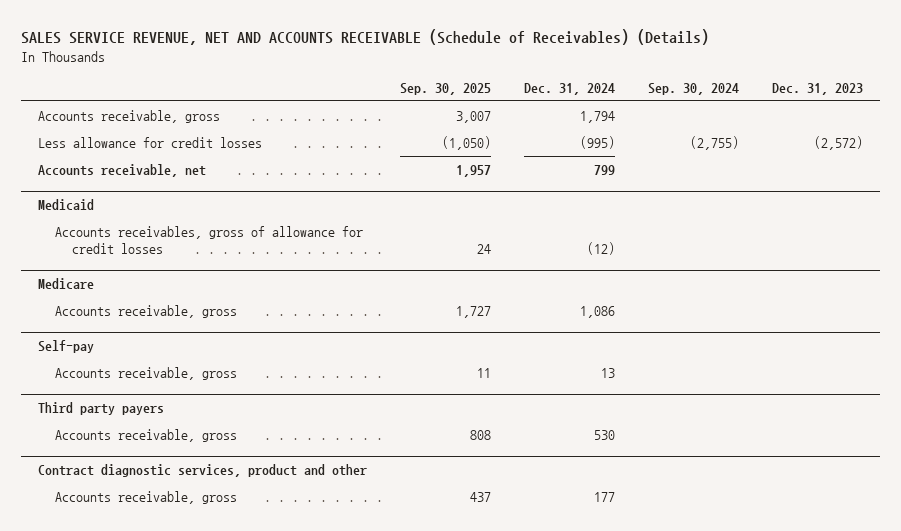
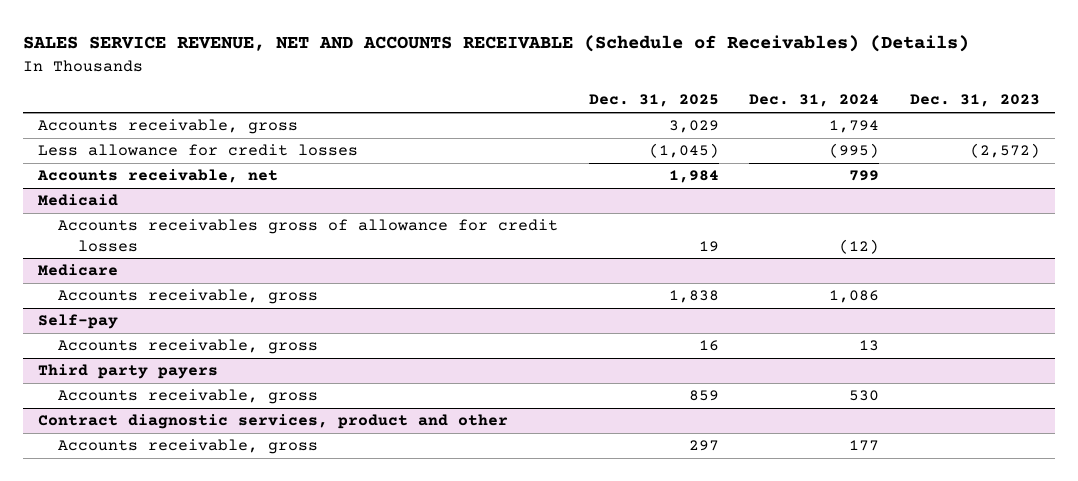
[399,82,491,95] Sep. 30, 2025 -> none
[648,82,740,95] Sep. 30, 2024 -> none
none -> [588,94,719,108] Dec. 31, 2025
[55,225,364,254] Accounts receivables, gross of allowance for credit losses -> [58,219,559,252] Accounts receivables gross of allowance for credit losses

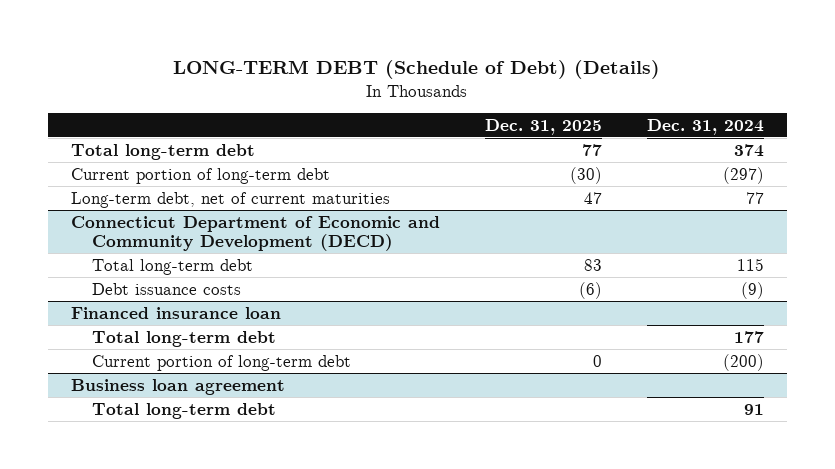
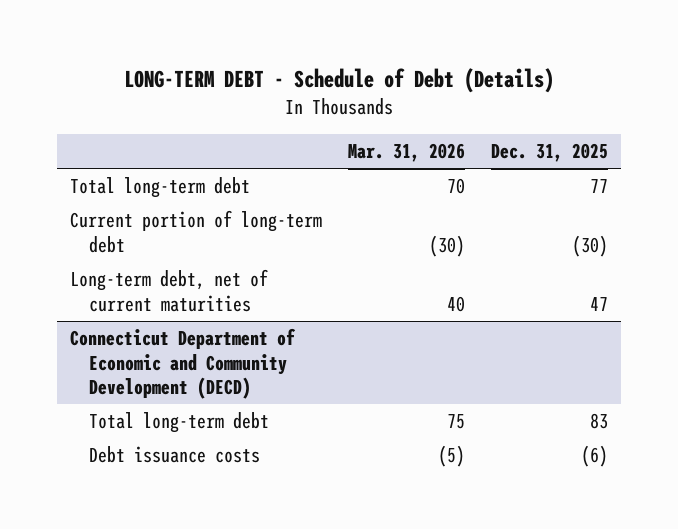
[173,60,661,80] LONG-TERM DEBT (Schedule of Debt) (Details) -> [123,68,554,94] LONG-TERM DEBT - Schedule of Debt (Details)
[647,118,765,135] Dec. 31, 2024 -> none
none -> [347,143,465,163] Mar. 31, 2026
[70,306,281,319] Financed insurance loan -> none
[92,330,277,347] Total long-term debt -> none
[92,354,352,371] Current portion of long-term debt -> none
[70,378,285,395] Business loan agreement -> none
[92,402,277,419] Total long-term debt -> none

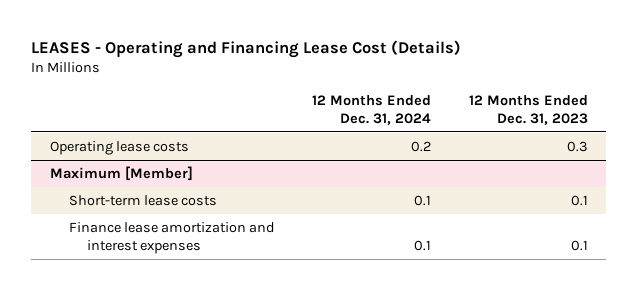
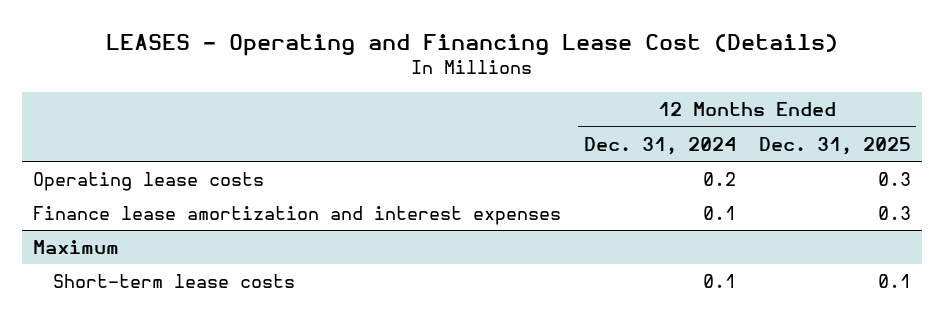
[468,94,588,125] 12 Months Ended Dec. 31, 2023 -> none
none -> [758,136,911,155] Dec. 31, 2025
[49,166,193,182] Maximum [Member] -> none
[68,195,217,207] Short-term lease costs -> none
none -> [33,240,120,255] Maximum
none -> [53,274,296,289] Short-term lease costs

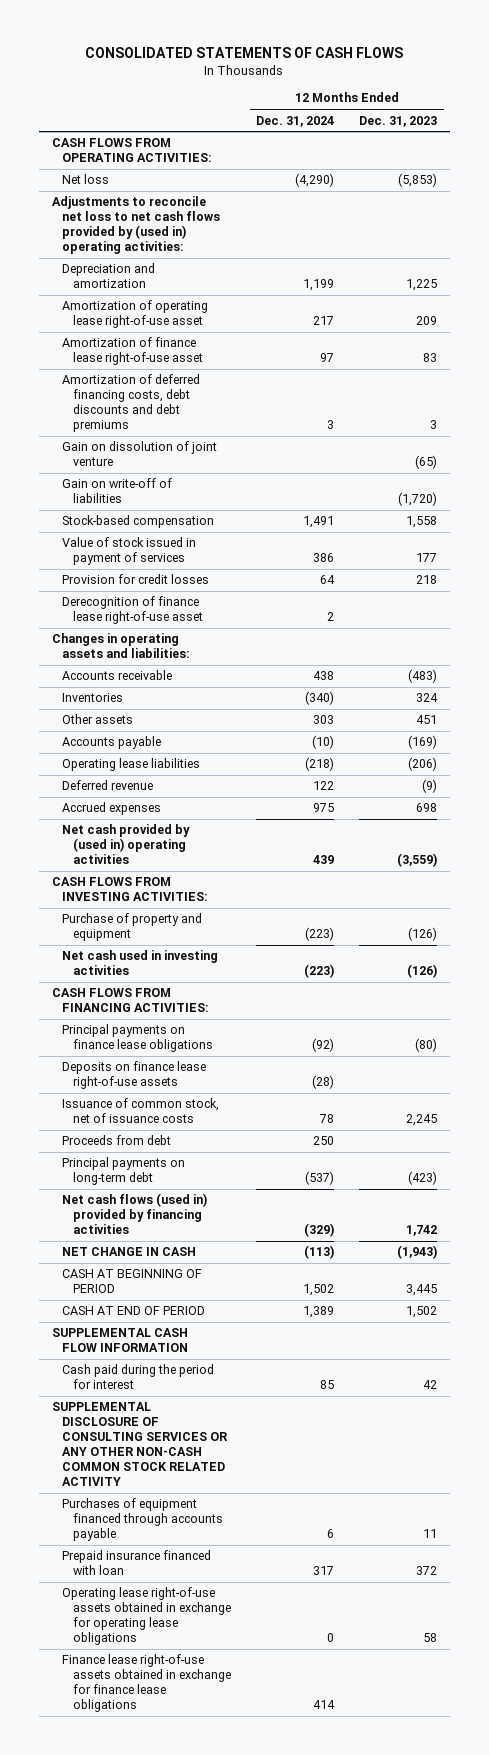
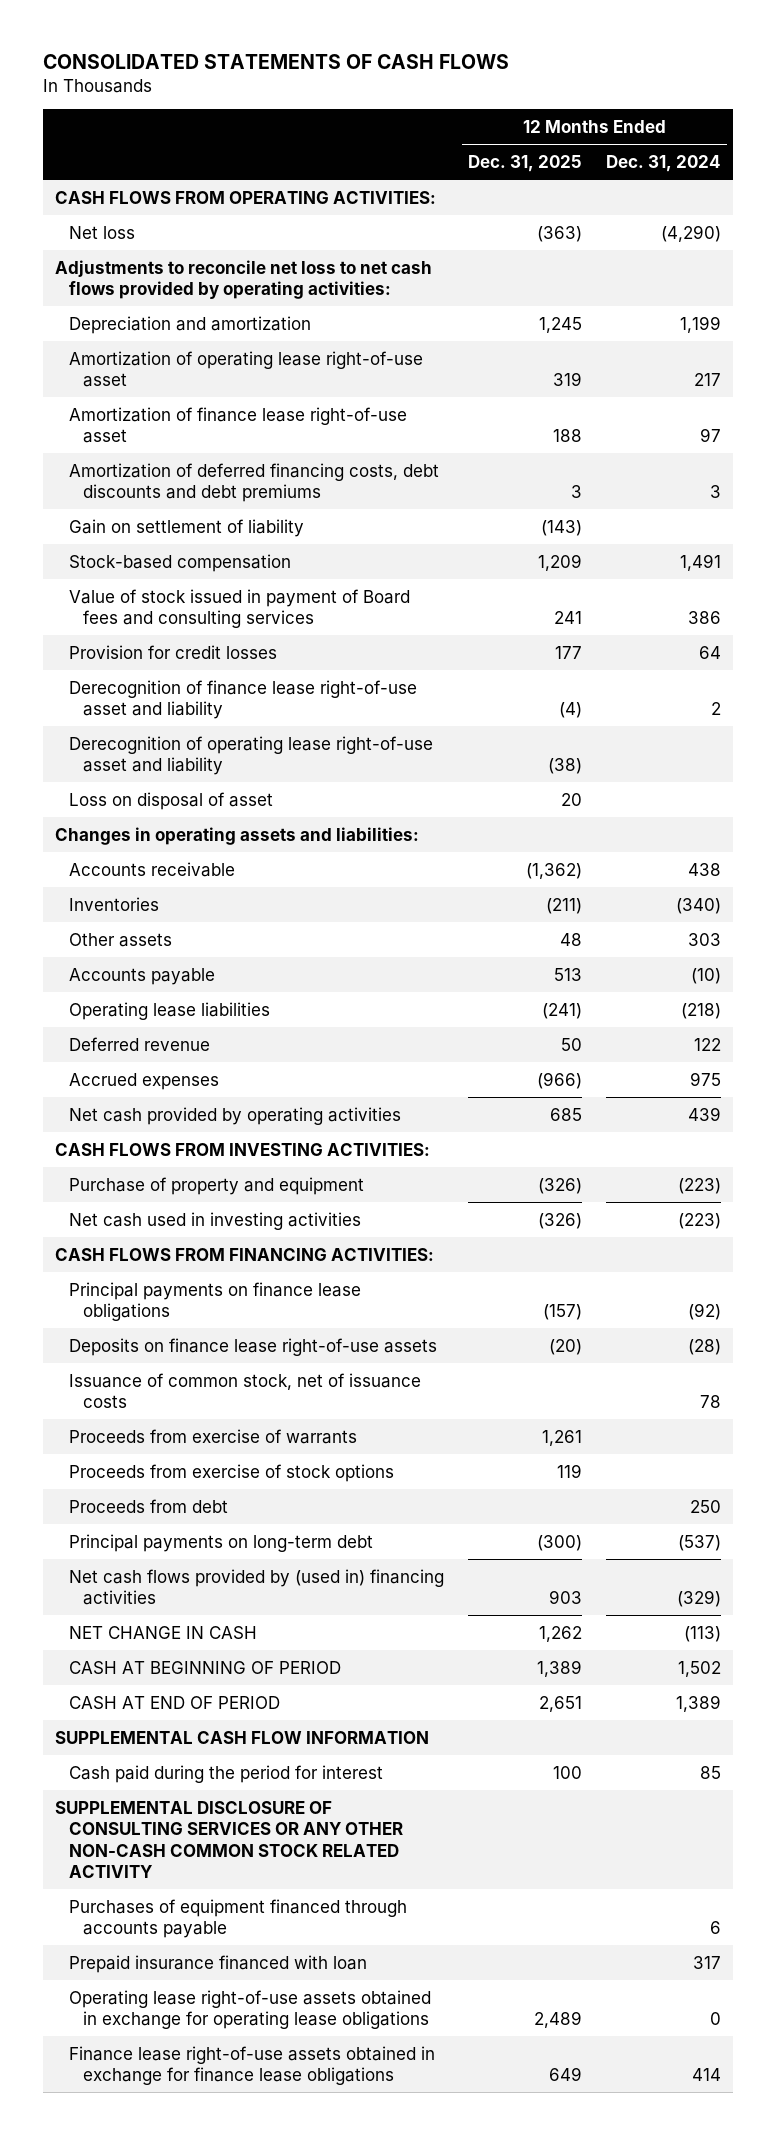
[359,115,438,127] Dec. 31, 2023 -> none
none -> [468,155,583,173] Dec. 31, 2025
[51,196,221,255] Adjustments to reconcile net loss to net cash flows provided by (used in) operating activities: -> [54,259,432,300] Adjustments to reconcile net loss to net cash flows provided by operating activities:
[62,441,218,467] Gain on dissolution of joint venture -> none
[62,478,173,504] Gain on write-off of liabilities -> none
none -> [68,518,304,537] Gain on settlement of liability
[62,537,197,566] Value of stock issued in payment of services -> [68,588,410,629] Value of stock issued in payment of Board fees and consulting services
[62,596,204,625] Derecognition of finance lease right-of-use asset -> [68,679,417,720] Derecognition of finance lease right-of-use asset and liability
none -> [68,735,433,776] Derecognition of operating lease right-of-use asset and liability
none -> [68,791,273,810] Loss on disposal of asset
[62,824,191,865] Net cash provided by (used in) operating activities -> [68,1106,401,1125] Net cash provided by operating activities
none -> [68,1428,357,1444] Proceeds from exercise of warrants
none -> [68,1463,394,1482] Proceeds from exercise of stock options
[62,1193,208,1235] Net cash flows (used in) provided by financing activities -> [68,1568,444,1606] Net cash flows provided by (used in) financing activities

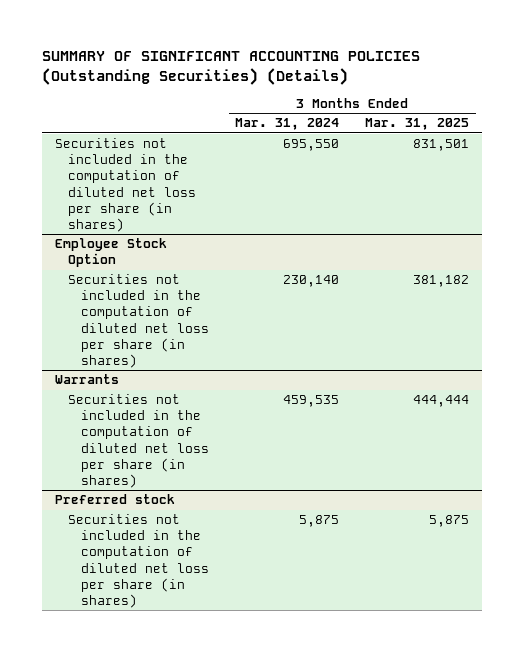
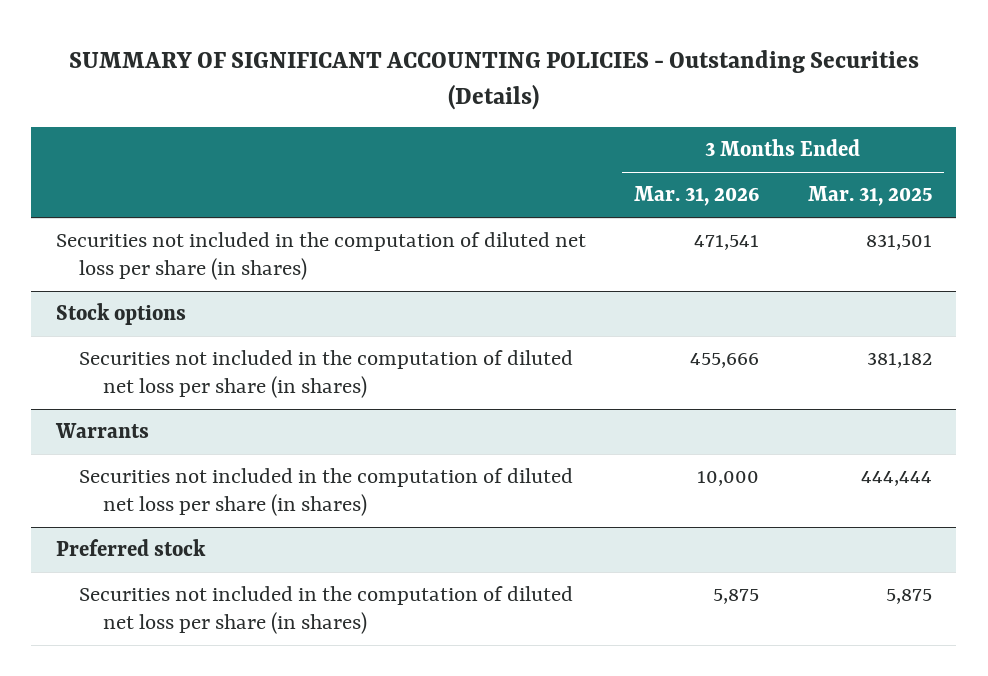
[41,51,420,85] SUMMARY OF SIGNIFICANT ACCOUNTING POLICIES (Outstanding Securities) (Details) -> [68,49,919,110] SUMMARY OF SIGNIFICANT ACCOUNTING POLICIES - Outstanding Securities (Details)
[235,118,340,131] Mar. 31, 2024 -> none
none -> [634,186,760,207] Mar. 31, 2026
[54,238,167,268] Employee Stock Option -> [55,303,186,326] Stock options

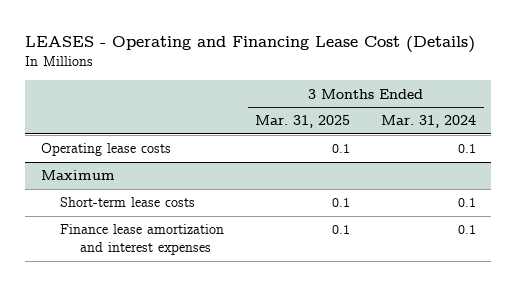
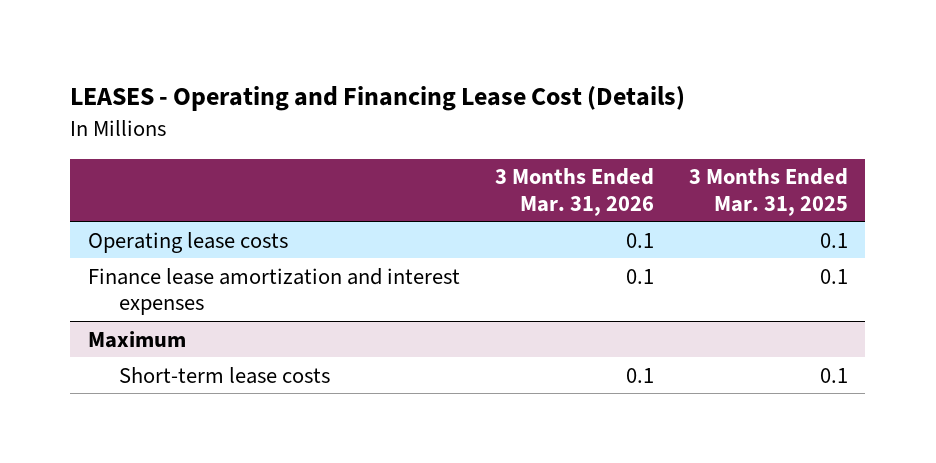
[381,115,477,129] Mar. 31, 2024 -> none
none -> [494,168,654,216] 3 Months Ended Mar. 31, 2026
none -> [87,267,460,316] Finance lease amortization and interest expenses
[60,224,225,256] Finance lease amortization and interest expenses -> none

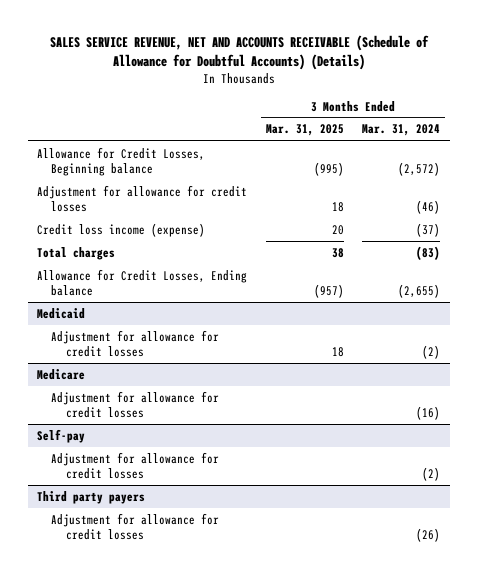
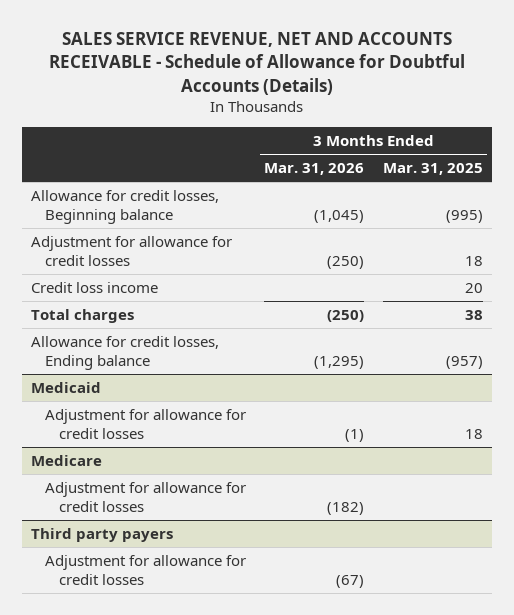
[49,34,429,70] SALES SERVICE REVENUE, NET AND ACCOUNTS RECEIVABLE (Schedule of Allowance for Doubtful Accounts) (Details) -> [48,32,465,95] SALES SERVICE REVENUE, NET AND ACCOUNTS RECEIVABLE - Schedule of Allowance for Doubtful Accounts (Details)
[362,124,441,137] Mar. 31, 2024 -> none
none -> [264,163,365,176] Mar. 31, 2026
[36,146,205,177] Allowance for Credit Losses, Beginning balance -> [31,189,220,224] Allowance for credit losses, Beginning balance
[36,222,205,237] Credit loss income (expense) -> [31,281,159,293] Credit loss income
[36,268,247,297] Allowance for Credit Losses, Ending balance -> [31,335,220,370] Allowance for credit losses, Ending balance
[36,428,85,443] Self-pay -> none
[51,451,220,480] Adjustment for allowance for credit losses -> none

